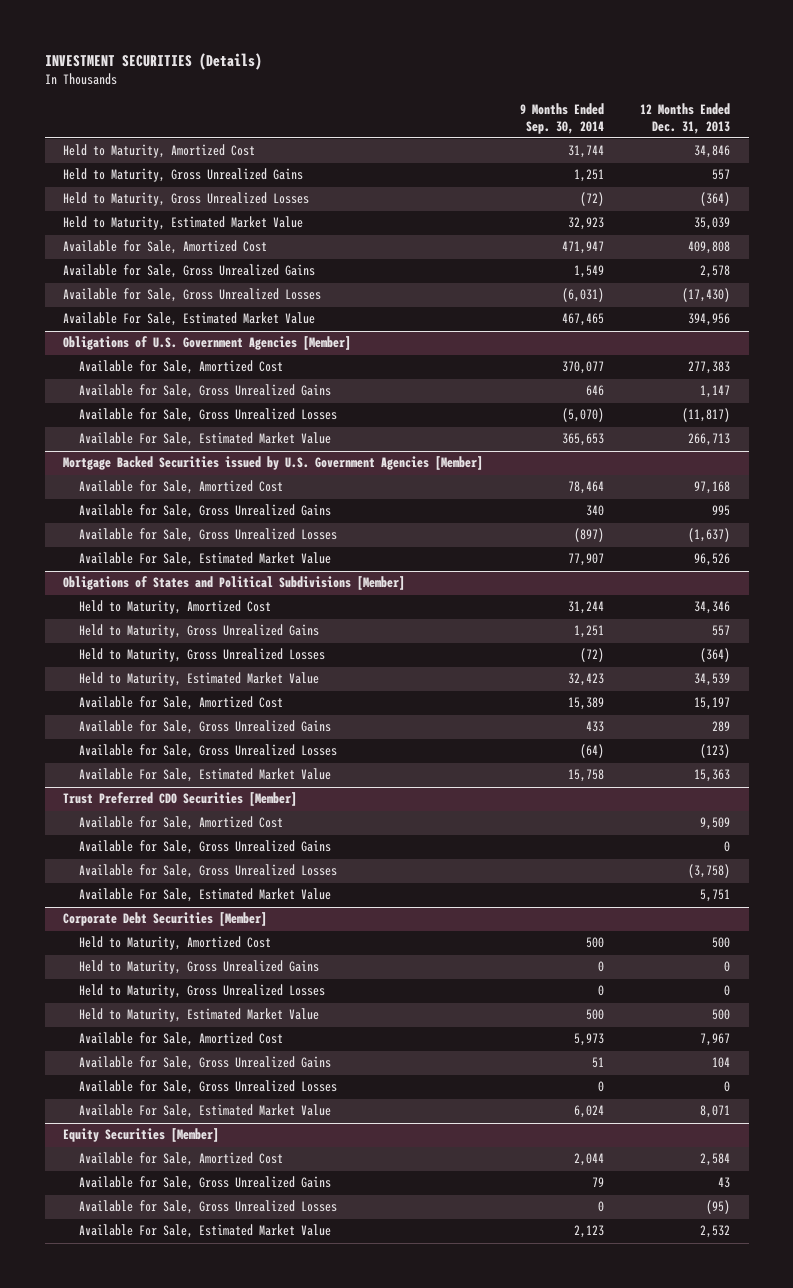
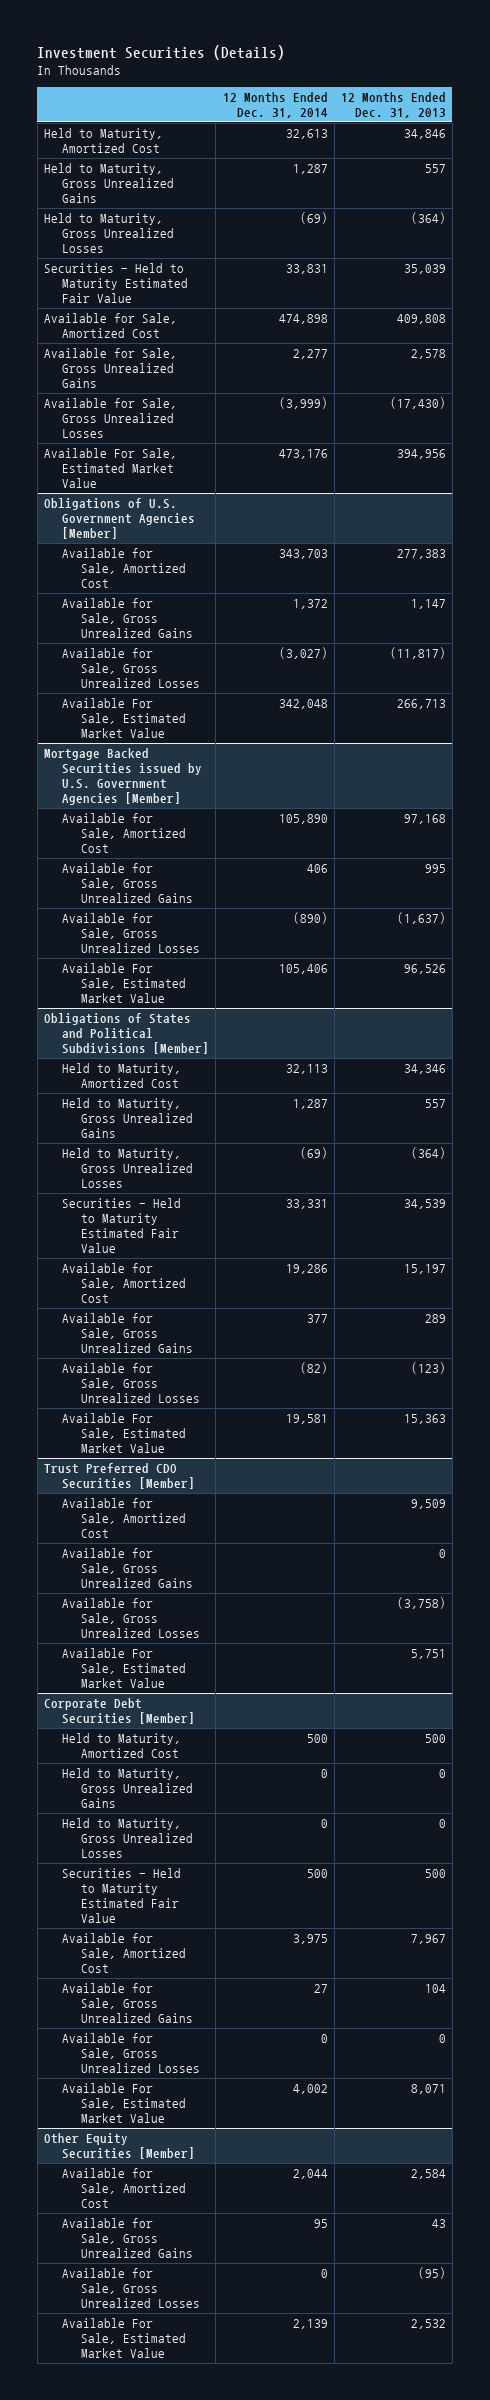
[44,52,262,70] INVESTMENT SECURITIES (Details) -> [37,44,286,60] Investment Securities (Details)
[519,102,604,134] 9 Months Ended Sep. 30, 2014 -> none
none -> [222,91,328,118] 12 Months Ended Dec. 31, 2014
[62,216,303,231] Held to Maturity, Estimated Market Value -> [43,263,189,304] Securities - Held to Maturity Estimated Fair Value
[78,672,319,687] Held to Maturity, Estimated Market Value -> [62,1198,182,1254] Securities - Held to Maturity Estimated Fair Value
[78,1008,319,1023] Held to Maturity, Estimated Market Value -> [62,1868,182,1924] Securities - Held to Maturity Estimated Fair Value
[62,1128,219,1143] Equity Securities [Member] -> [43,2133,196,2160] Other Equity Securities [Member]

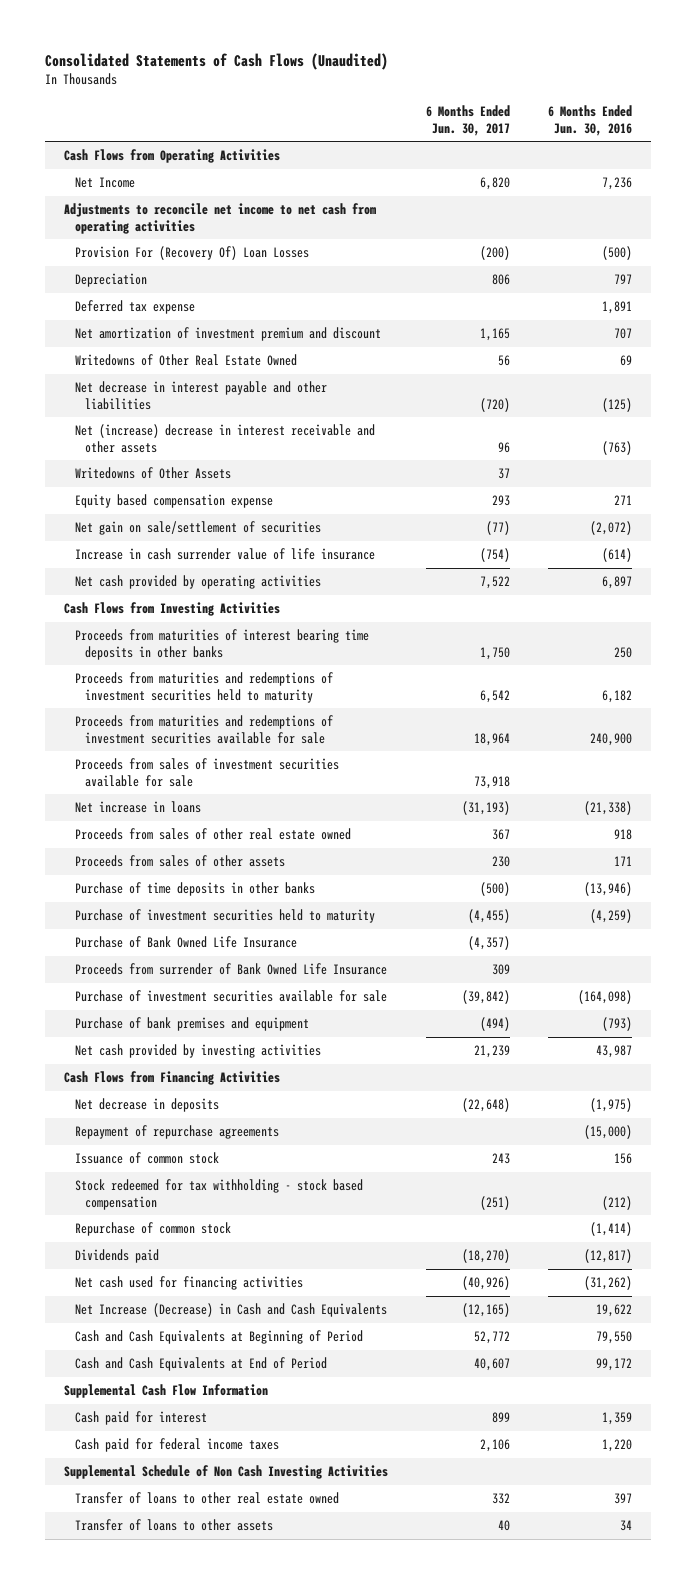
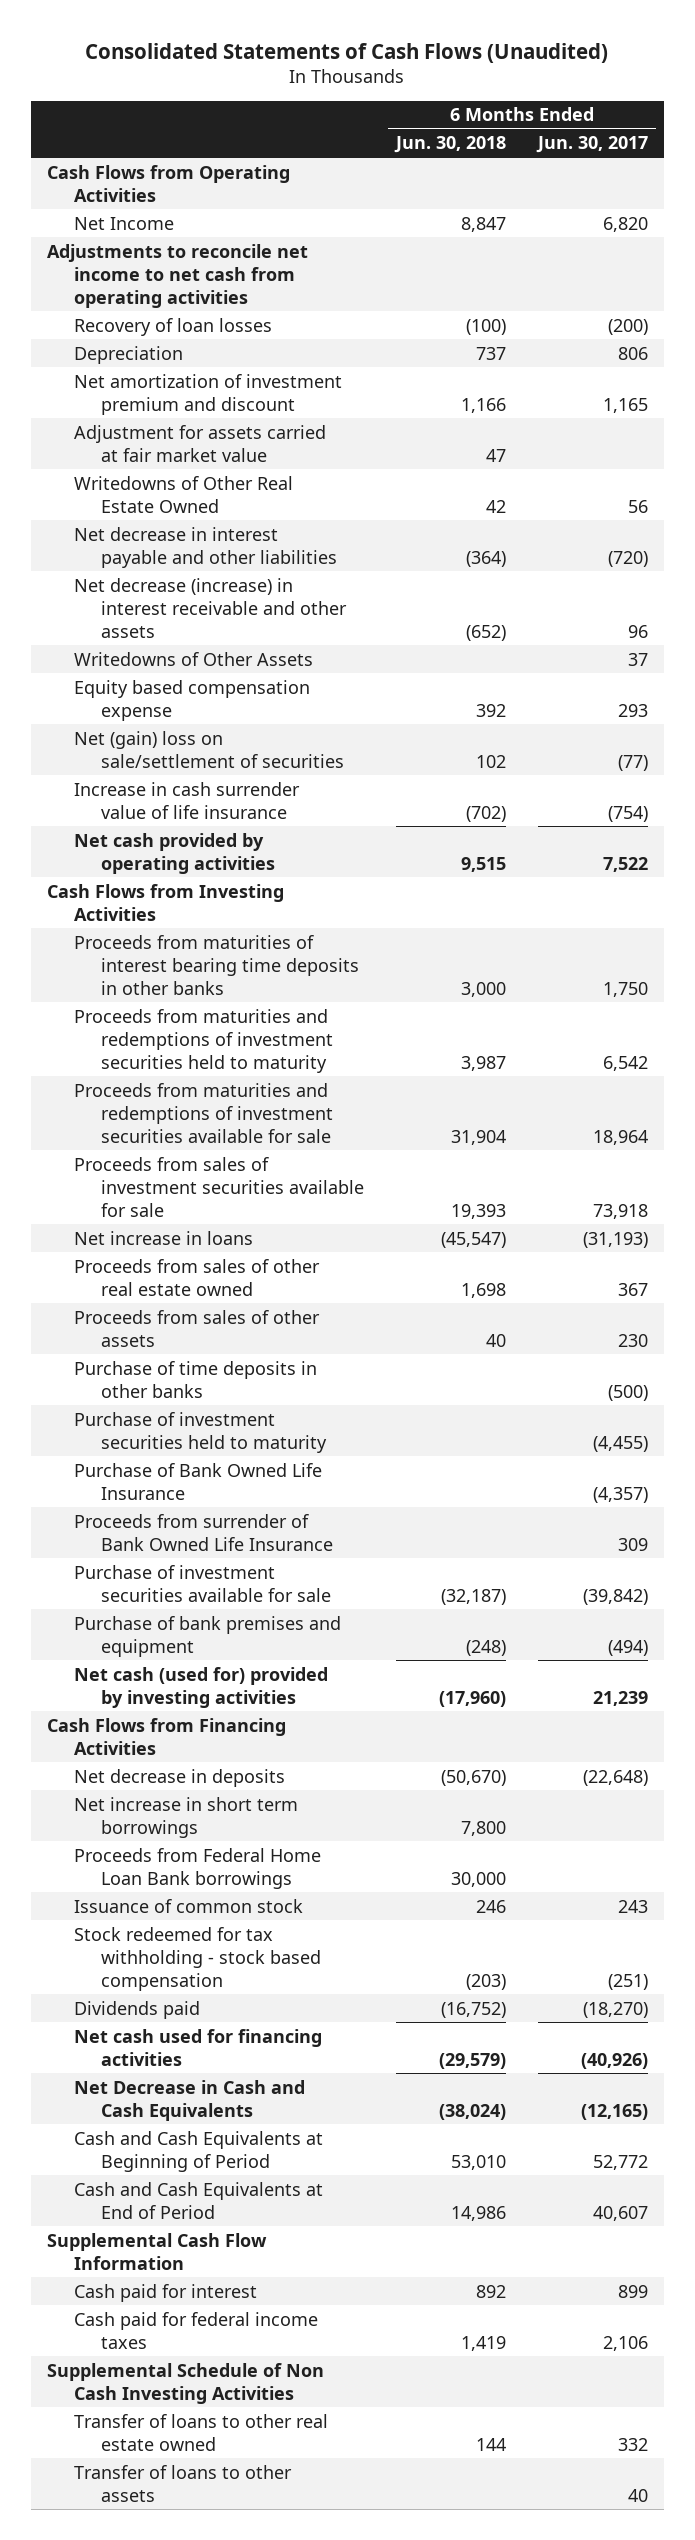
[547,104,632,136] 6 Months Ended Jun. 30, 2016 -> none
none -> [393,136,506,154] Jun. 30, 2018
[74,246,309,261] Provision For (Recovery Of) Loan Losses -> [73,317,272,336] Recovery of loan losses
[74,300,195,315] Deferred tax expense -> none
none -> [73,424,326,462] Adjustment for assets carried at fair market value
[74,424,375,453] Net (increase) decrease in interest receivable and other assets -> [73,577,347,638] Net decrease (increase) in interest receivable and other assets
[74,521,321,536] Net gain on sale/settlement of securities -> [73,730,344,768] Net (gain) loss on sale/settlement of securities
[74,1044,321,1059] Net cash provided by investing activities -> [73,1666,328,1708] Net cash (used for) provided by investing activities
[74,1125,279,1140] Repayment of repurchase agreements -> none
none -> [73,1796,298,1838] Net increase in short term borrowings
none -> [73,1847,321,1889] Proceeds from Federal Home Loan Bank borrowings
[74,1222,231,1237] Repurchase of common stock -> none
[74,1303,387,1318] Net Increase (Decrease) in Cash and Cash Equivalents -> [73,2079,305,2121] Net Decrease in Cash and Cash Equivalents

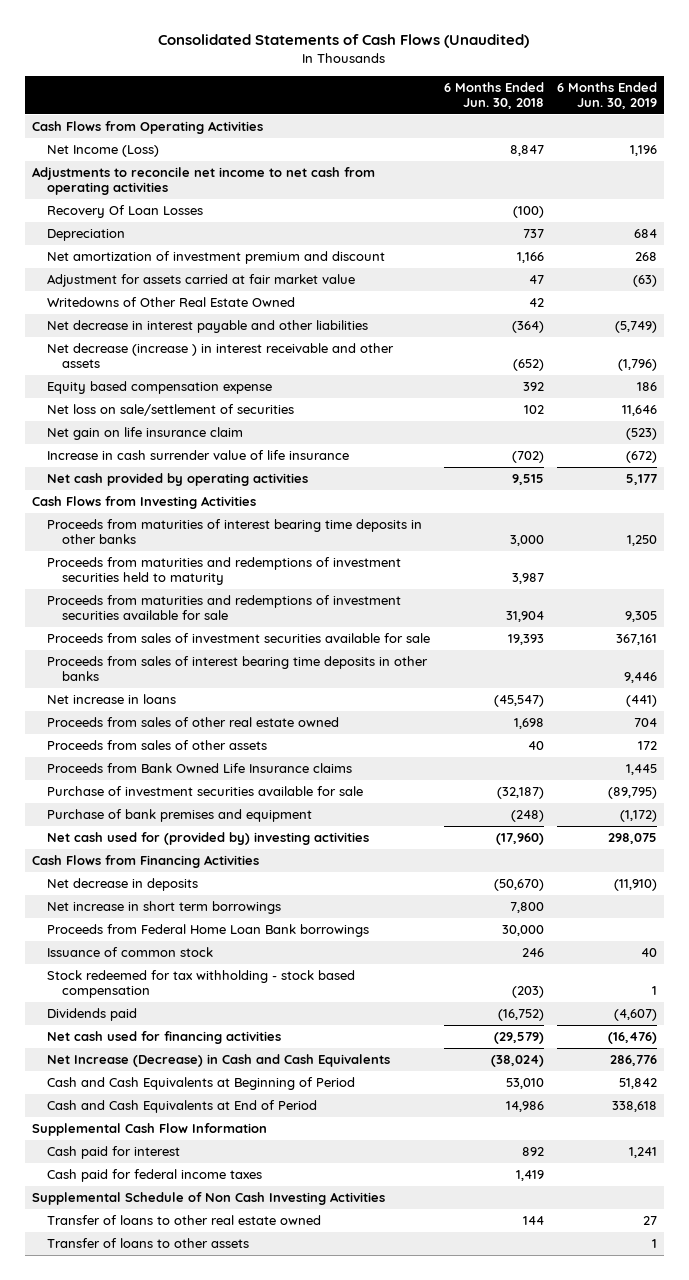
[535,136,648,154] Jun. 30, 2017 -> none
none -> [557,81,658,110] 6 Months Ended Jun. 30, 2019
[73,216,174,230] Net Income -> [47,144,160,157] Net Income (Loss)
[73,317,272,336] Recovery of loan losses -> [47,204,204,218] Recovery Of Loan Losses
[73,651,313,666] Writedowns of Other Assets -> none
[73,577,347,638] Net decrease (increase) in interest receivable and other assets -> [47,342,395,369] Net decrease (increase ) in interest receivable and other assets
[73,730,344,768] Net (gain) loss on sale/settlement of securities -> [47,403,295,416] Net loss on sale/settlement of securities
none -> [47,426,244,440] Net gain on life insurance claim
none -> [47,655,429,682] Proceeds from sales of interest bearing time deposits in other banks
[73,1360,317,1398] Purchase of time deposits in other banks -> none
[73,1411,327,1453] Purchase of investment securities held to maturity -> none
[73,1462,322,1500] Purchase of Bank Owned Life Insurance -> none
[73,1513,333,1551] Proceeds from surrender of Bank Owned Life Insurance -> [47,762,353,773] Proceeds from Bank Owned Life Insurance claims
[73,1666,328,1708] Net cash (used for) provided by investing activities -> [47,831,370,845] Net cash used for (provided by) investing activities
[73,2079,305,2121] Net Decrease in Cash and Cash Equivalents -> [47,1053,391,1067] Net Increase (Decrease) in Cash and Cash Equivalents

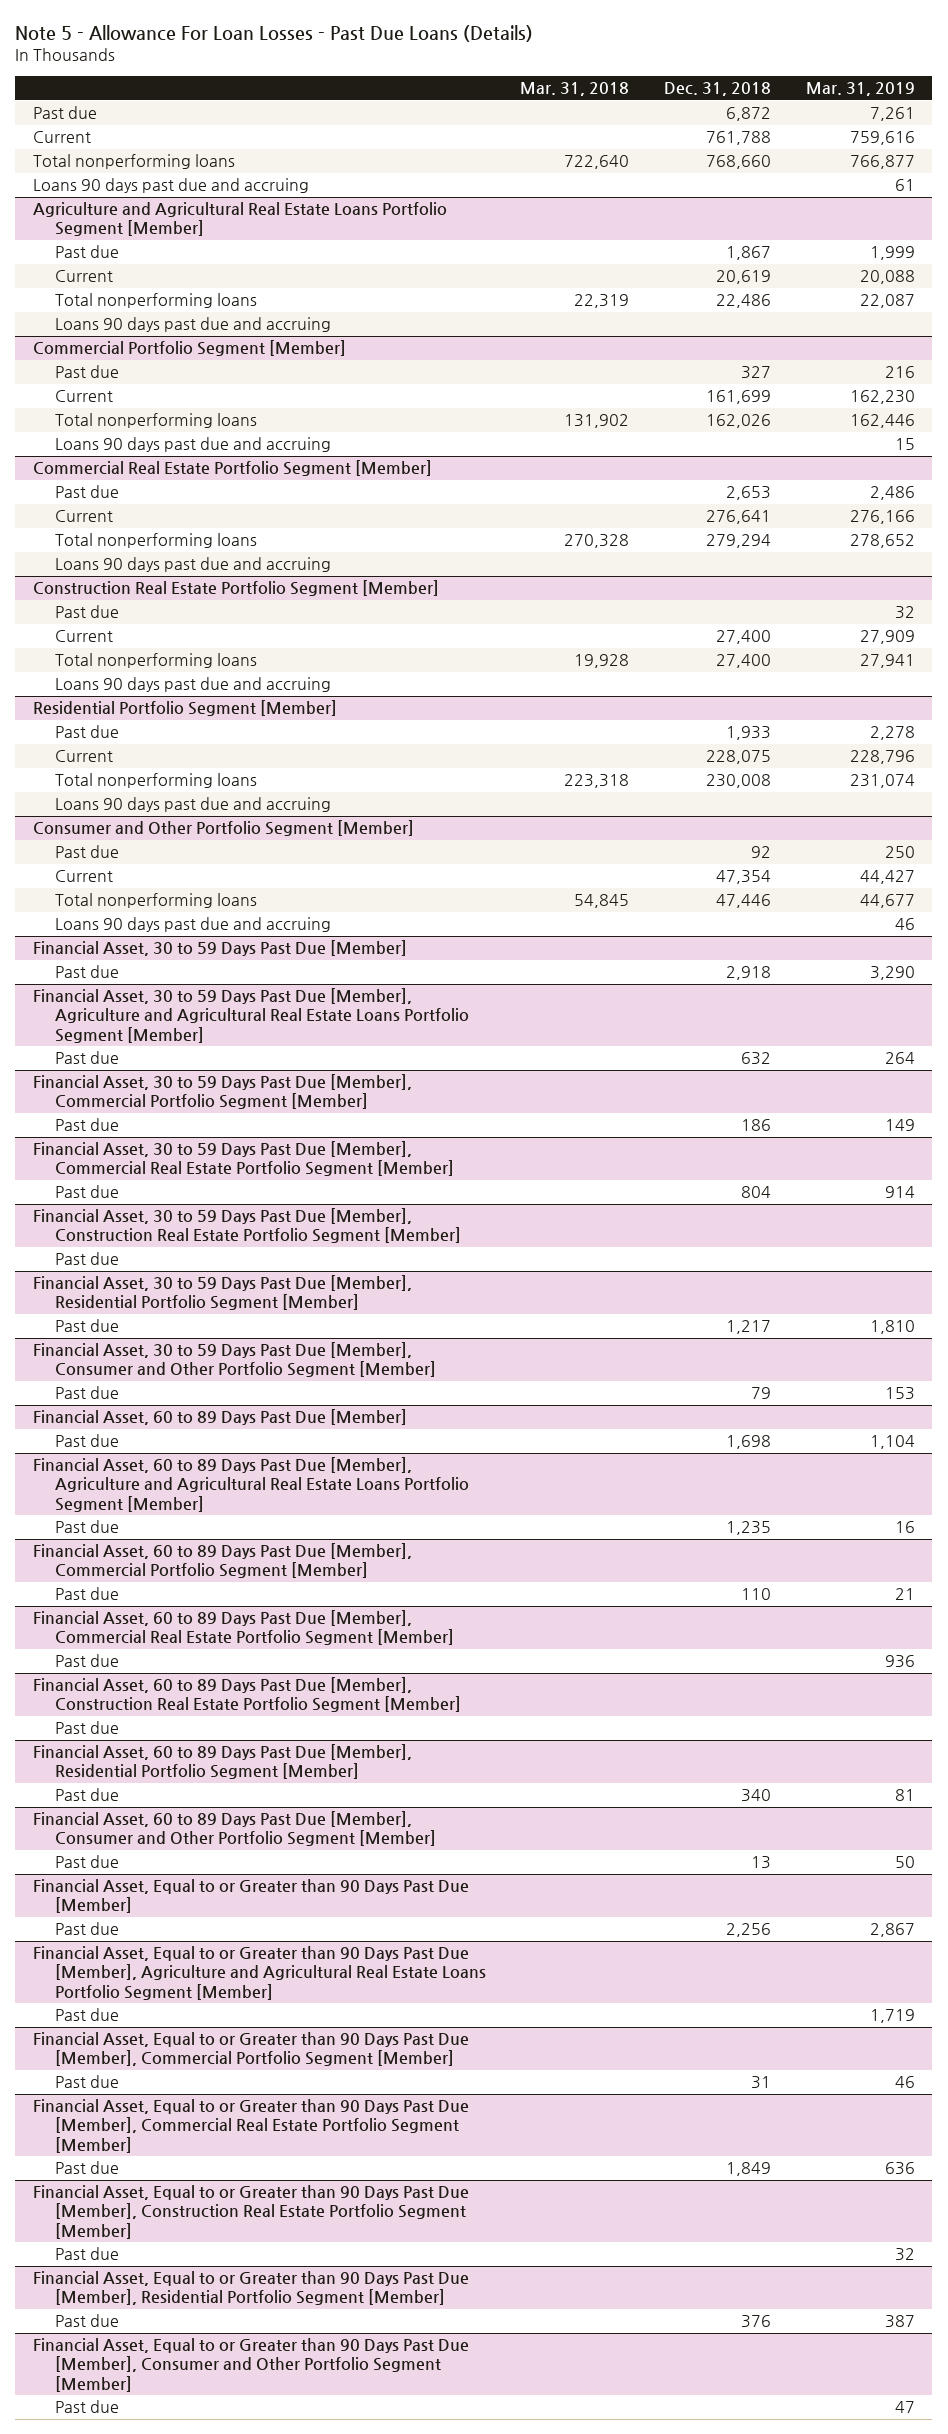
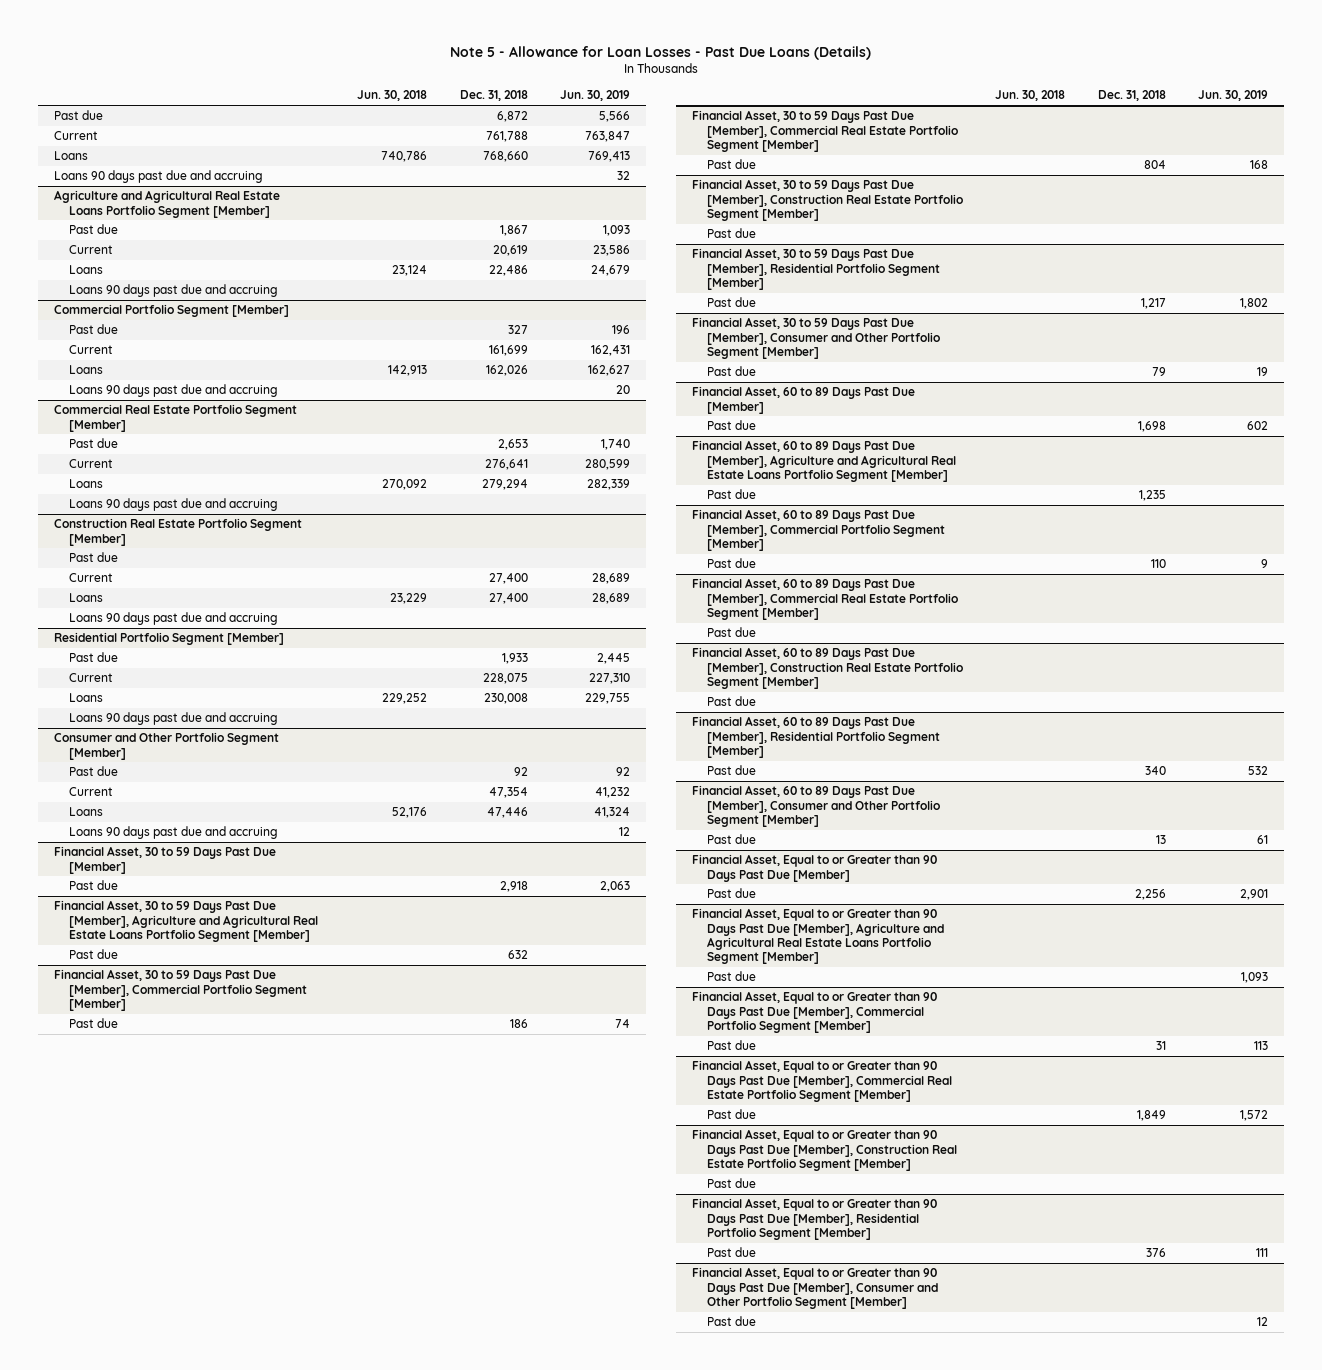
[15,25,534,43] Note 5 - Allowance For Loan Losses - Past Due Loans (Details) -> [450,45,872,60] Note 5 - Allowance for Loan Losses - Past Due Loans (Details)
[520,82,630,97] Mar. 31, 2018 -> none
[805,82,915,97] Mar. 31, 2019 -> none
none -> [357,90,428,102] Jun. 30, 2018
none -> [559,90,630,102] Jun. 30, 2019
[32,154,235,170] Total nonperforming loans -> [54,151,89,161] Loans
[54,293,257,309] Total nonperforming loans -> [68,265,103,275] Loans
[54,413,257,429] Total nonperforming loans -> [68,365,103,375] Loans
[54,533,257,549] Total nonperforming loans -> [68,479,103,489] Loans
[54,653,257,669] Total nonperforming loans -> [68,593,103,603] Loans
[54,773,257,789] Total nonperforming loans -> [68,693,103,703] Loans
[54,893,257,909] Total nonperforming loans -> [68,807,103,817] Loans

